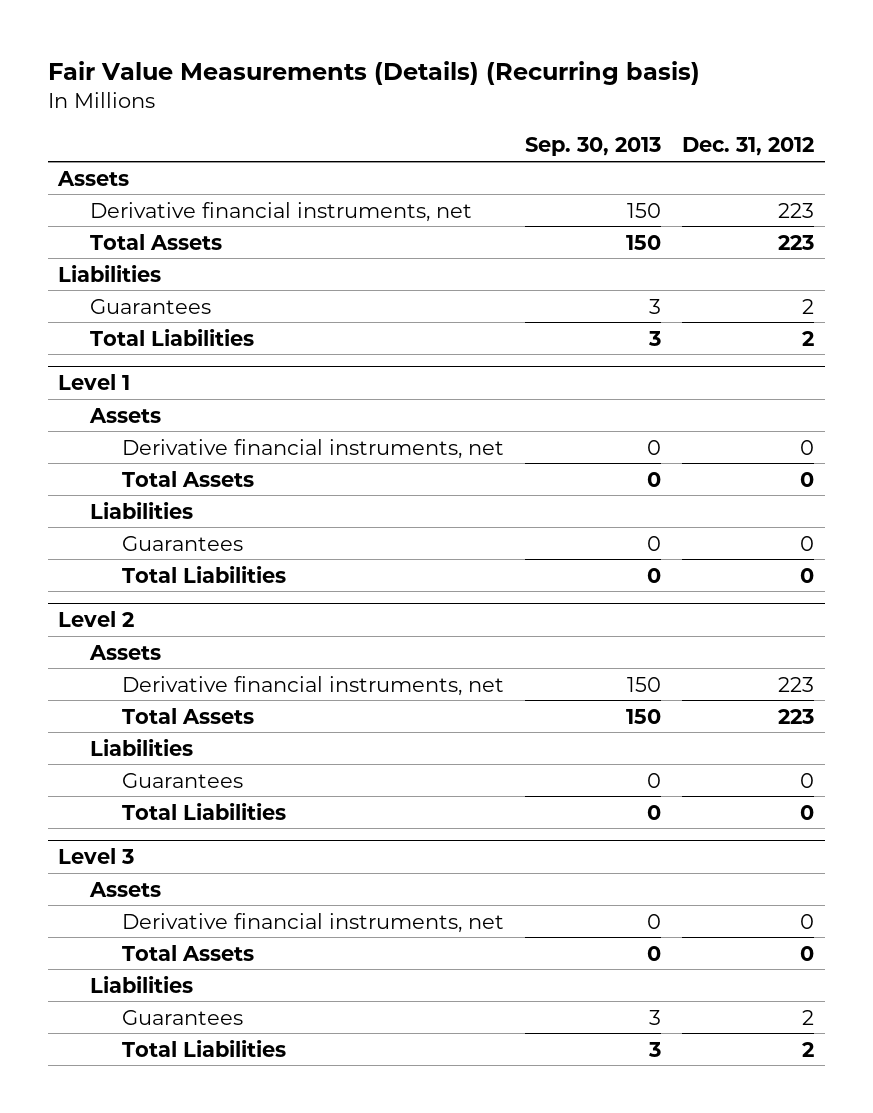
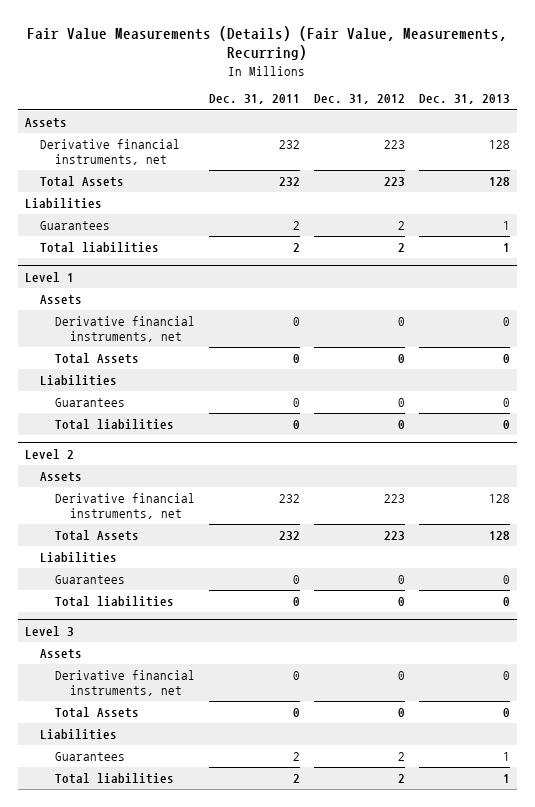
[47,60,700,85] Fair Value Measurements (Details) (Recurring basis) -> [27,25,508,61] Fair Value Measurements (Details) (Fair Value, Measurements, Recurring)
[525,137,662,157] Sep. 30, 2013 -> none
none -> [209,94,301,105] Dec. 31, 2011
none -> [419,94,511,105] Dec. 31, 2013
[90,328,255,346] Total Liabilities -> [40,242,160,254] Total liabilities
[121,565,286,583] Total Liabilities -> [55,419,175,431] Total liabilities
[121,802,286,820] Total Liabilities -> [55,596,175,608] Total liabilities
[121,1039,286,1057] Total Liabilities -> [55,773,175,785] Total liabilities

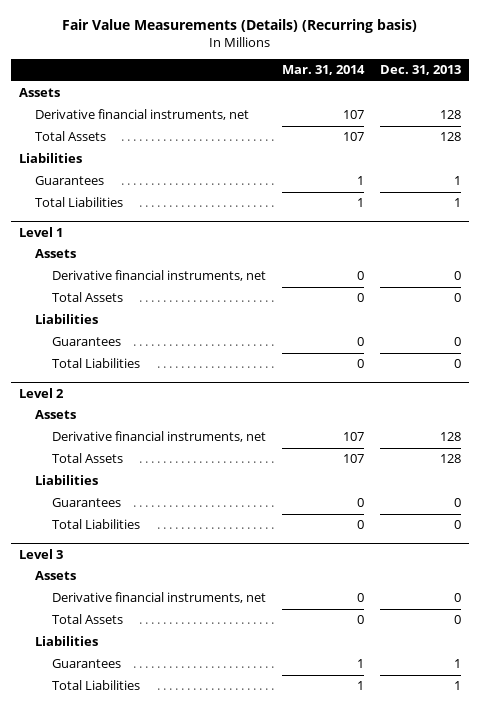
[27,25,508,61] Fair Value Measurements (Details) (Fair Value, Measurements, Recurring) -> [62,19,418,34] Fair Value Measurements (Details) (Recurring basis)
[209,94,301,105] Dec. 31, 2011 -> none
[314,94,406,105] Dec. 31, 2012 -> none
none -> [281,65,365,76] Mar. 31, 2014
[40,242,160,254] Total liabilities -> [35,197,124,208] Total Liabilities
[55,419,175,431] Total liabilities -> [51,358,140,369] Total Liabilities
[55,596,175,608] Total liabilities -> [51,519,140,530] Total Liabilities
[55,773,175,785] Total liabilities -> [51,680,140,691] Total Liabilities

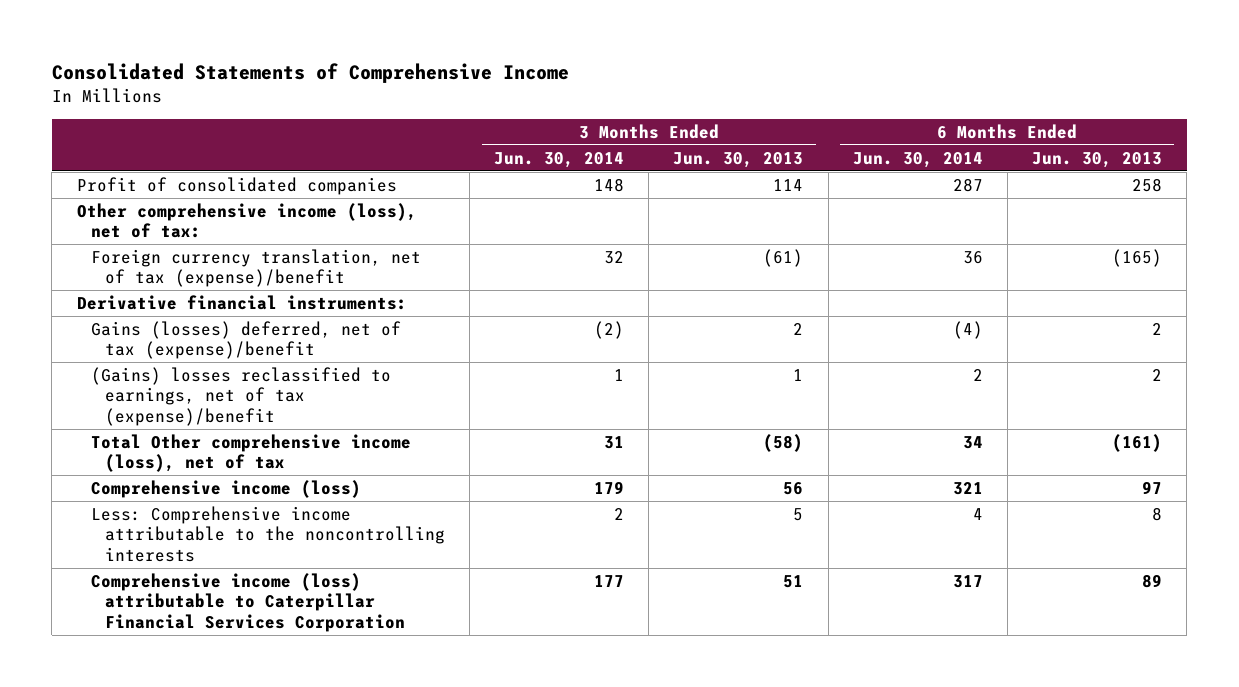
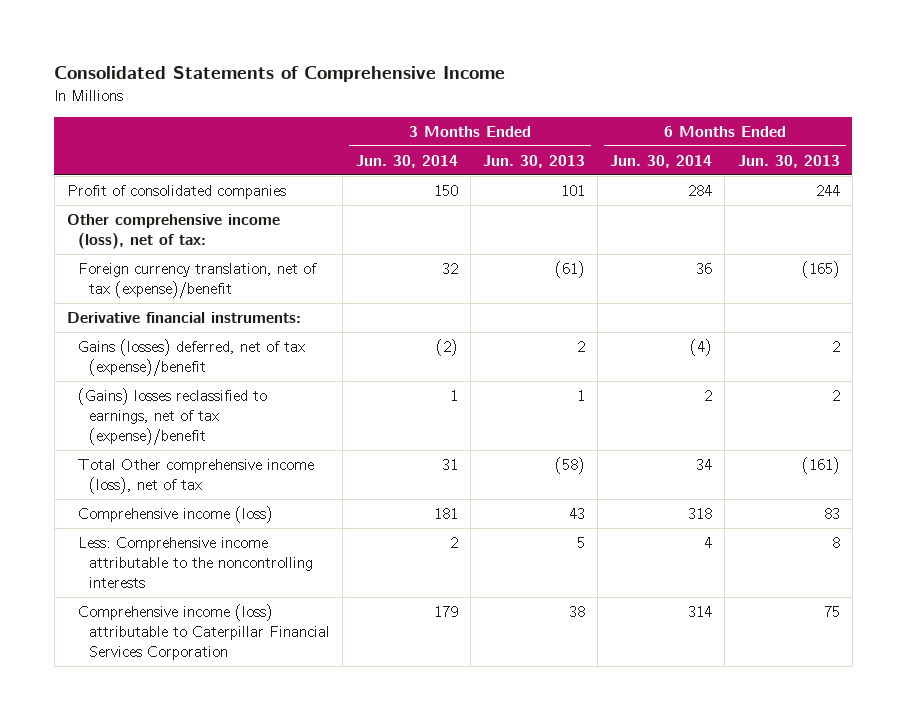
[594,177,625,192] 148 -> [433,185,458,197] 150
[773,178,804,191] 114 -> [560,185,585,197] 101
[952,177,983,192] 287 -> [688,185,713,197] 284
[1132,177,1163,192] 258 -> [815,185,840,197] 244
[594,480,625,494] 179 -> [433,508,458,520] 181
[783,481,804,495] 56 -> [568,508,585,520] 43
[952,481,983,495] 321 -> [688,508,713,520] 318
[1142,480,1163,494] 97 -> [823,508,840,520] 83
[594,574,625,587] 177 -> [433,606,458,618] 179
[783,574,804,588] 51 -> [568,606,585,618] 38
[952,574,983,588] 317 -> [688,606,713,618] 314
[1142,573,1163,588] 89 -> [823,606,840,618] 75

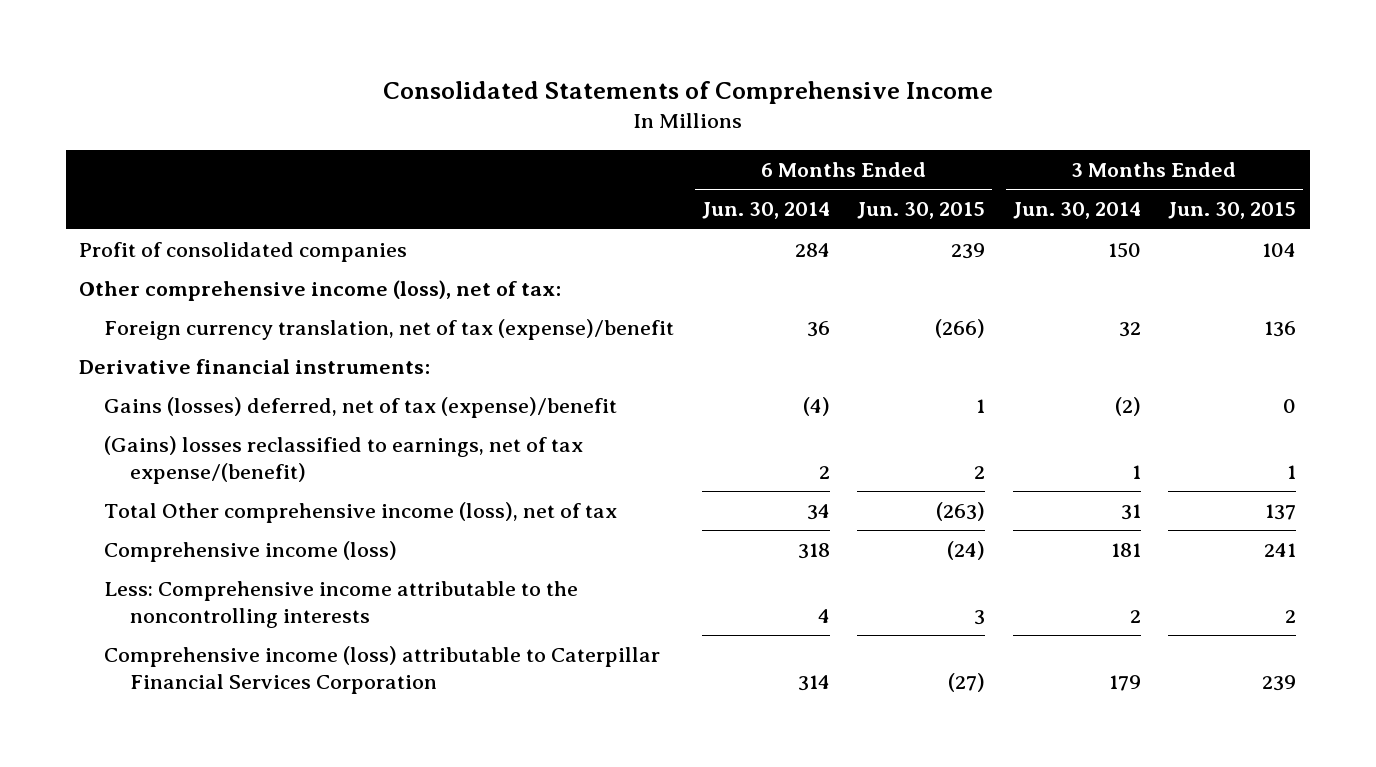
[482,154,585,168] Jun. 30, 2013 -> none
[737,154,840,168] Jun. 30, 2013 -> none
none -> [857,202,986,220] Jun. 30, 2015
none -> [1168,202,1297,220] Jun. 30, 2015
[77,388,267,445] (Gains) losses reclassified to earnings, net of tax (expense)/benefit -> [104,436,584,484] (Gains) losses reclassified to earnings, net of tax expense/(benefit)

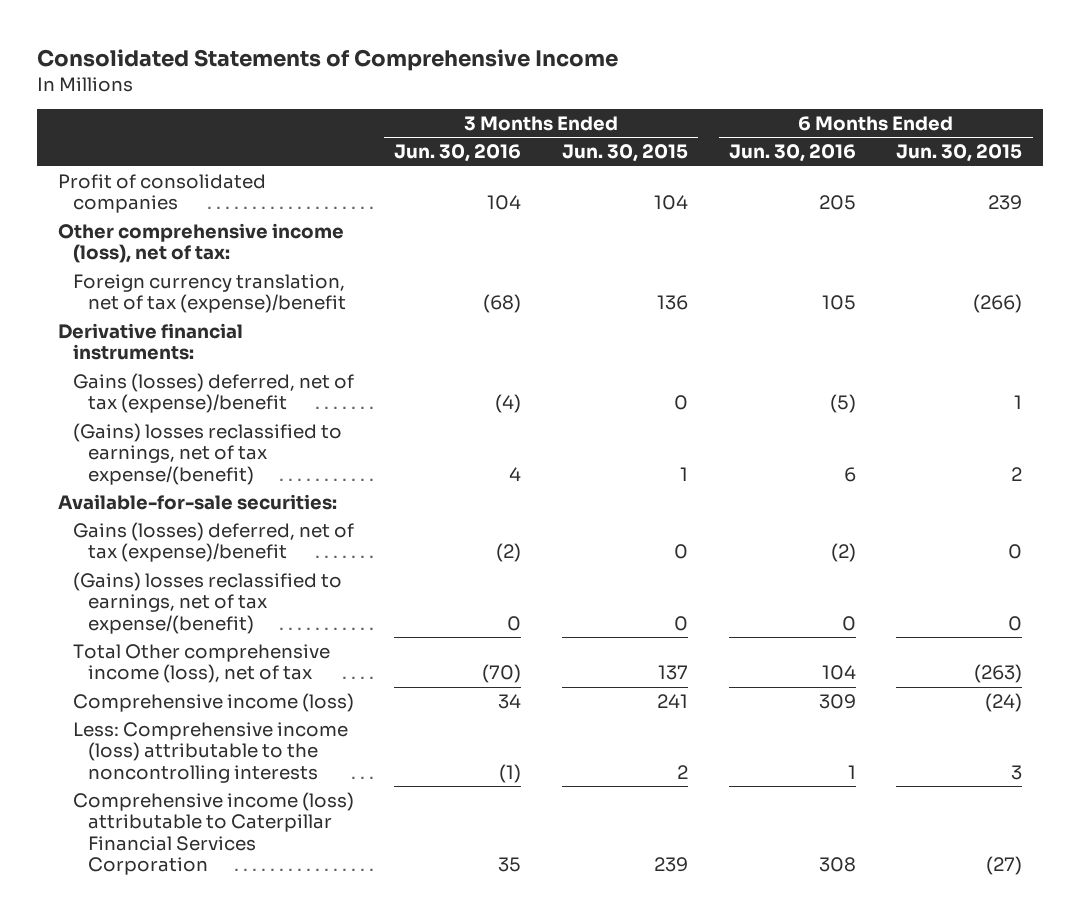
[701,202,830,220] Jun. 30, 2014 -> none
[1012,202,1141,220] Jun. 30, 2014 -> none
none -> [394,144,522,163] Jun. 30, 2016
none -> [728,144,856,163] Jun. 30, 2016
none -> [57,493,337,510] Available-for-sale securities:
none -> [72,521,354,563] Gains (losses) deferred, net of tax (expense)/benefit
none -> [72,571,342,634] (Gains) losses reclassified to earnings, net of tax expense/(benefit)
[104,581,579,628] Less: Comprehensive income attributable to the noncontrolling interests -> [72,721,348,783] Less: Comprehensive income (loss) attributable to the noncontrolling interests

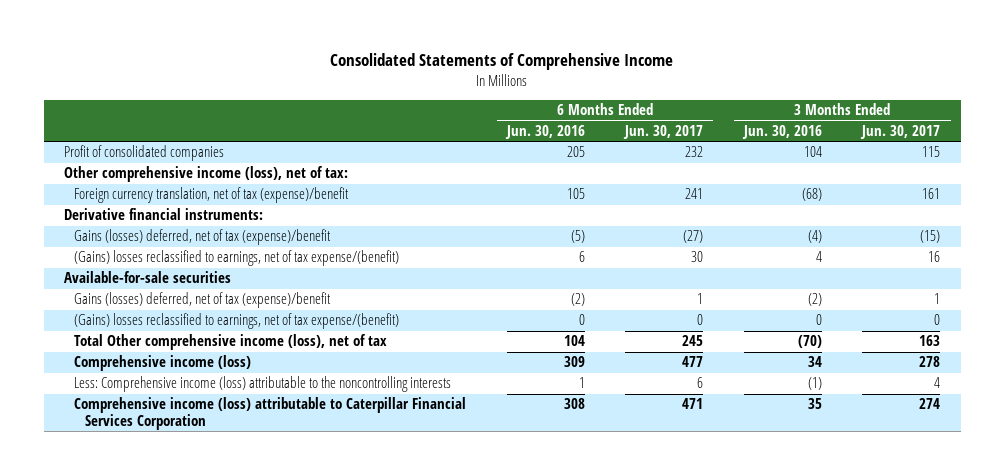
[562,144,689,163] Jun. 30, 2015 -> none
[896,144,1023,163] Jun. 30, 2015 -> none
none -> [623,124,704,139] Jun. 30, 2017
none -> [860,124,941,139] Jun. 30, 2017
[57,493,337,510] Available-for-sale securities: -> [63,271,231,284] Available-for-sale securities

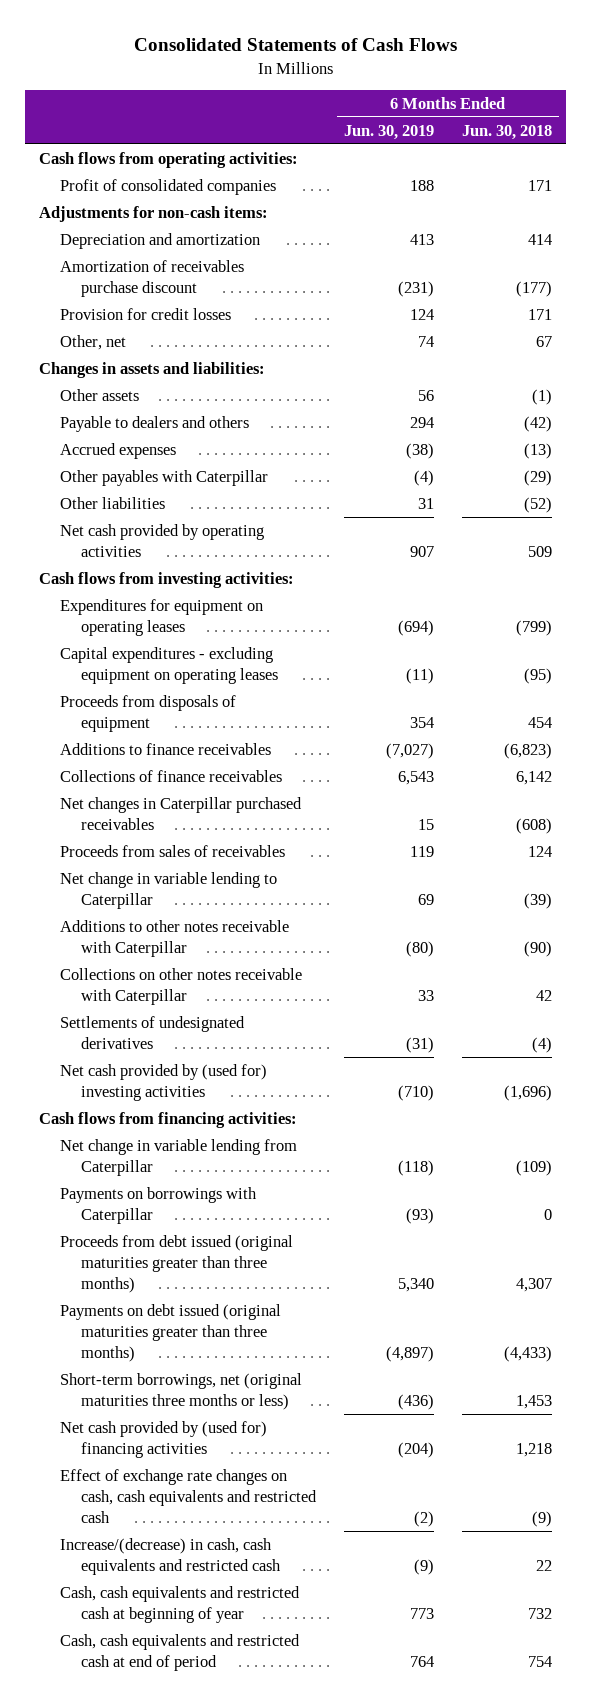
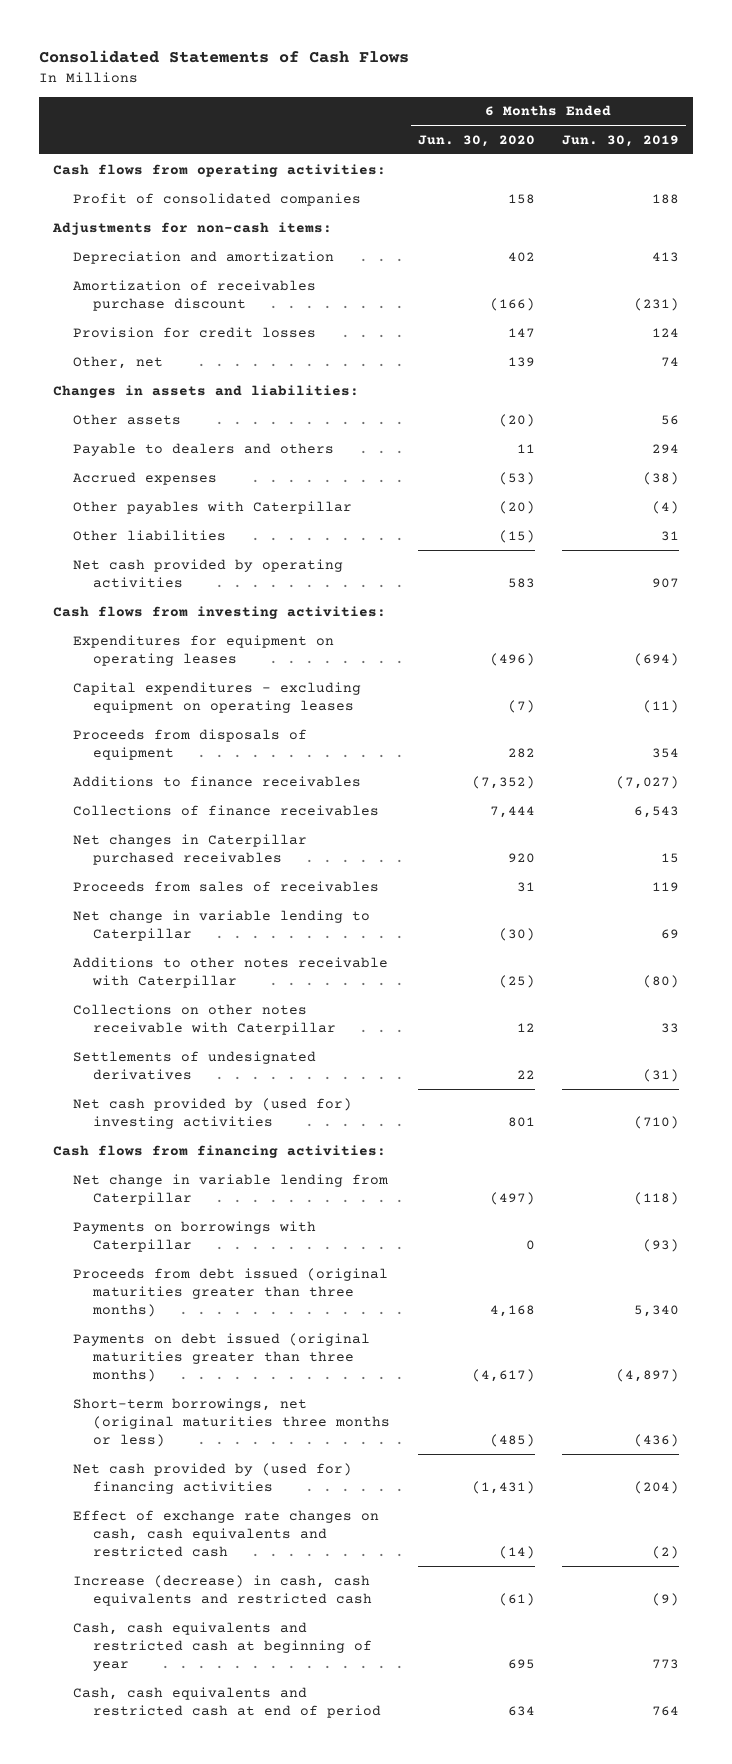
[461,124,552,140] Jun. 30, 2018 -> none
none -> [417,134,535,147] Jun. 30, 2020
[60,1537,282,1576] Increase/(decrease) in cash, cash equivalents and restricted cash -> [73,1574,373,1606] Increase (decrease) in cash, cash equivalents and restricted cash

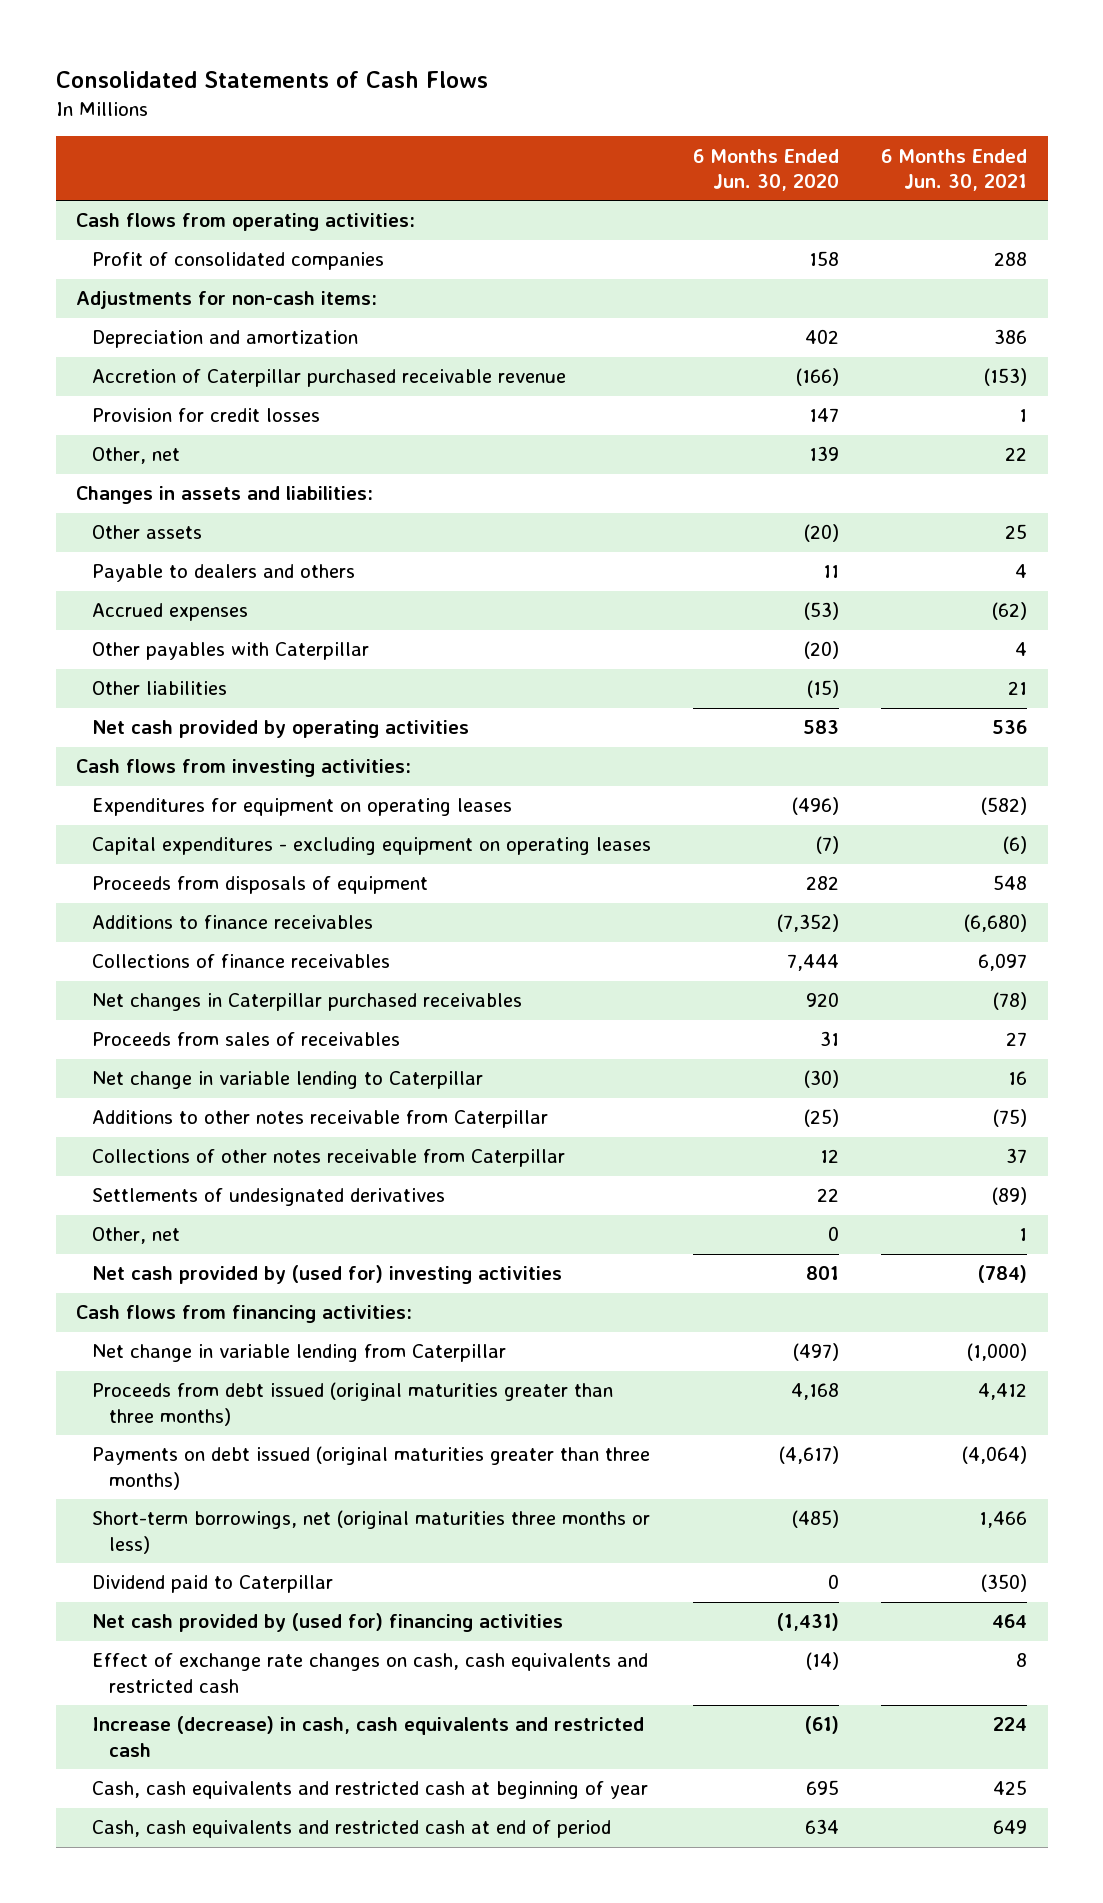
[561,134,679,147] Jun. 30, 2019 -> none
none -> [880,148,1027,191] 6 Months Ended Jun. 30, 2021
[73,279,317,311] Amortization of receivables purchase discount -> [92,369,567,388] Accretion of Caterpillar purchased receivable revenue
[73,956,389,988] Additions to other notes receivable with Caterpillar -> [92,1110,549,1129] Additions to other notes receivable from Caterpillar
[73,1003,337,1035] Collections on other notes receivable with Caterpillar -> [92,1149,566,1168] Collections of other notes receivable from Caterpillar
none -> [92,1227,181,1245] Other, net
[73,1220,317,1252] Payments on borrowings with Caterpillar -> none
none -> [92,1575,334,1594] Dividend paid to Caterpillar

